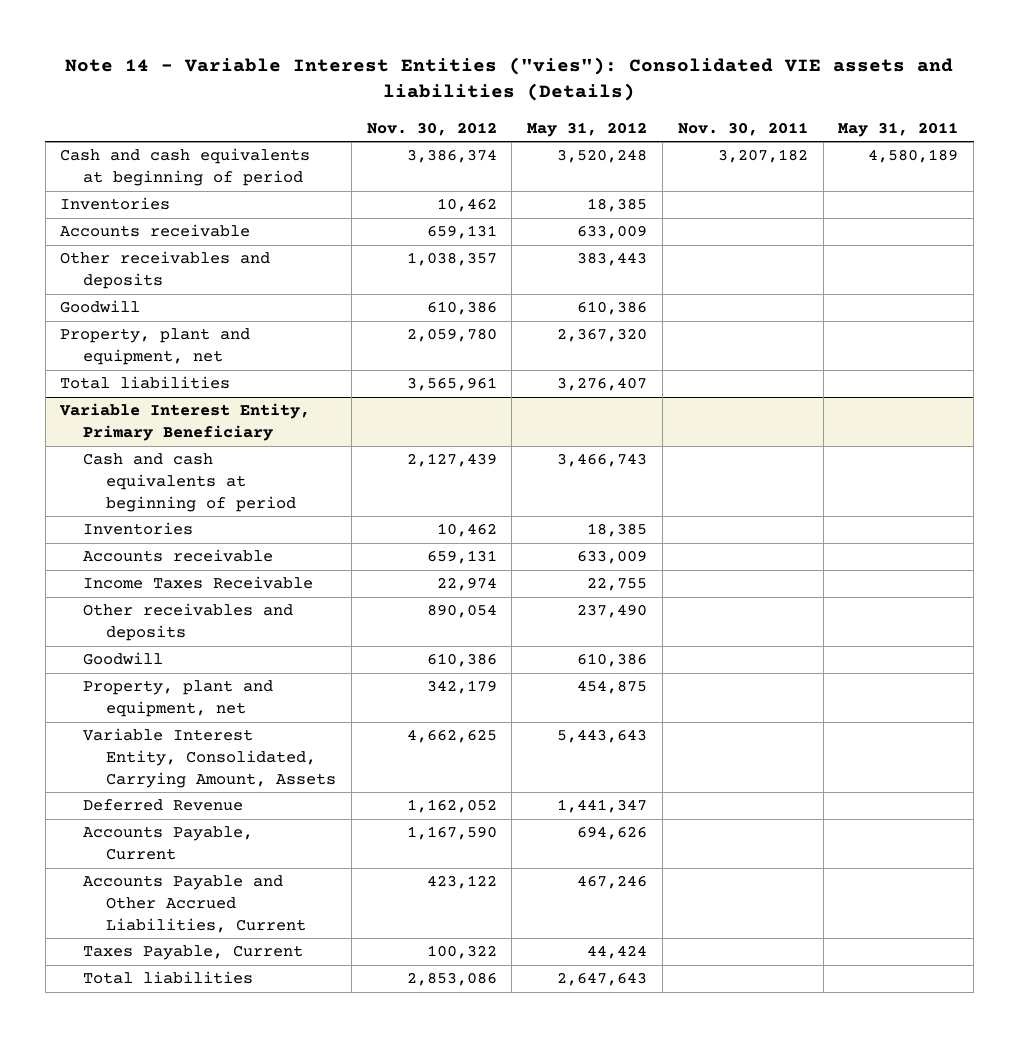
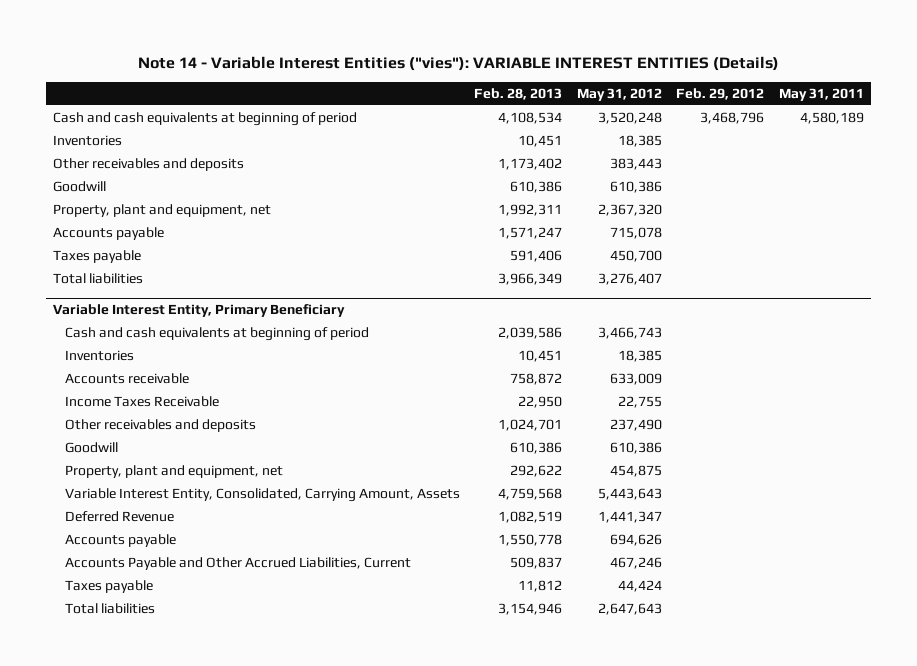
[65,57,954,102] Note 14 - Variable Interest Entities ("vies"): Consolidated VIE assets and liabilities (Details) -> [137,56,779,72] Note 14 - Variable Interest Entities ("vies"): VARIABLE INTEREST ENTITIES (Details)
[366,121,497,136] Nov. 30, 2012 -> none
[677,121,808,136] Nov. 30, 2011 -> none
none -> [474,88,563,101] Feb. 28, 2013
none -> [676,88,765,101] Feb. 29, 2012
[60,224,251,238] Accounts receivable -> none
none -> [53,226,165,240] Accounts payable
none -> [53,249,142,263] Taxes payable
[83,826,254,860] Accounts Payable, Current -> [64,533,176,547] Accounts payable
[83,945,304,961] Taxes Payable, Current -> [64,579,153,593] Taxes payable

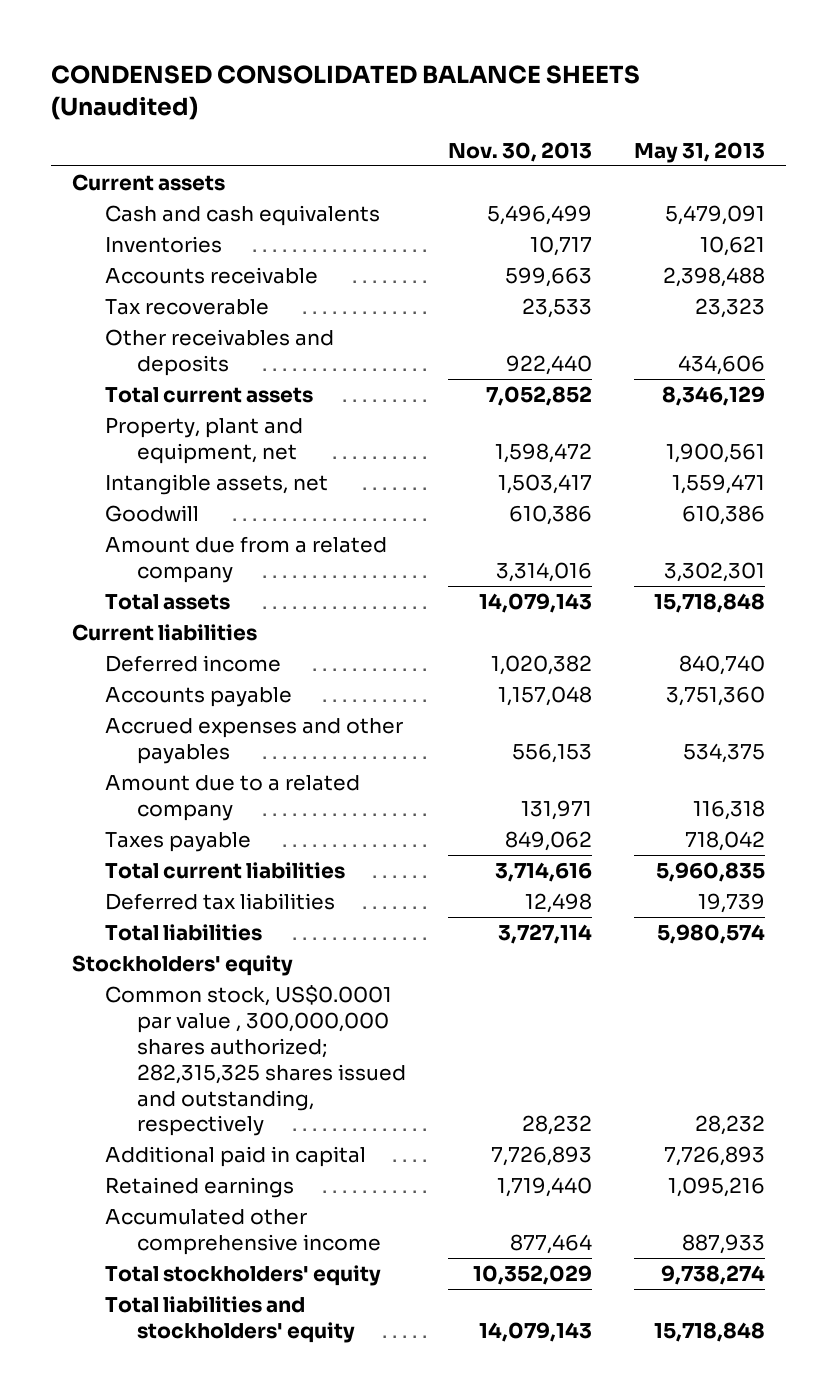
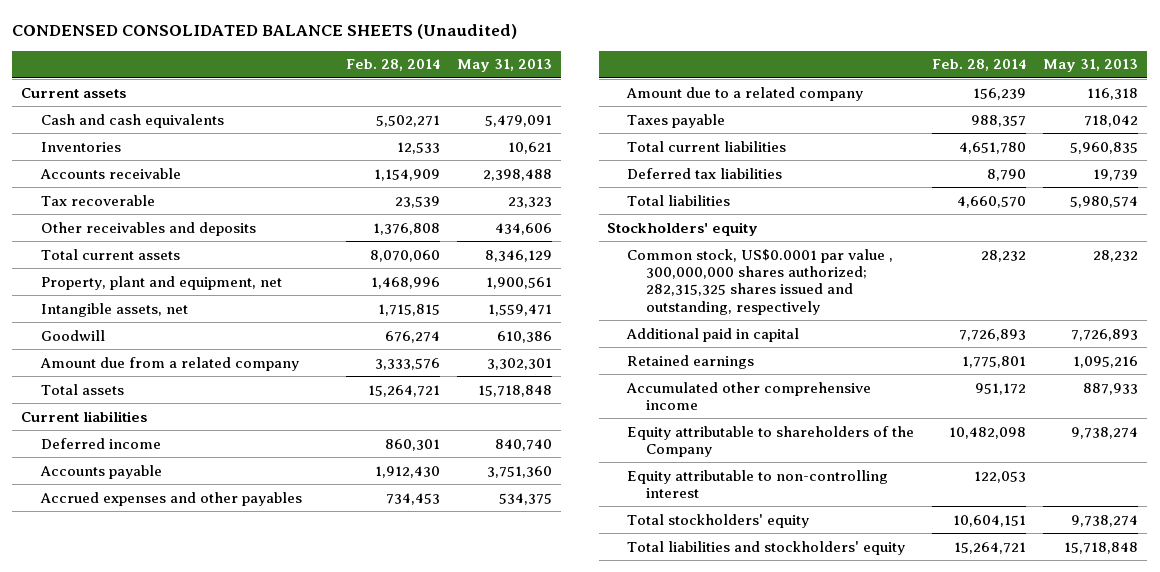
[448,141,593,162] Nov. 30, 2013 -> none
none -> [345,59,440,72] Feb. 28, 2014
none -> [626,425,914,457] Equity attributable to shareholders of the Company
none -> [626,469,888,498] Equity attributable to non-controlling interest

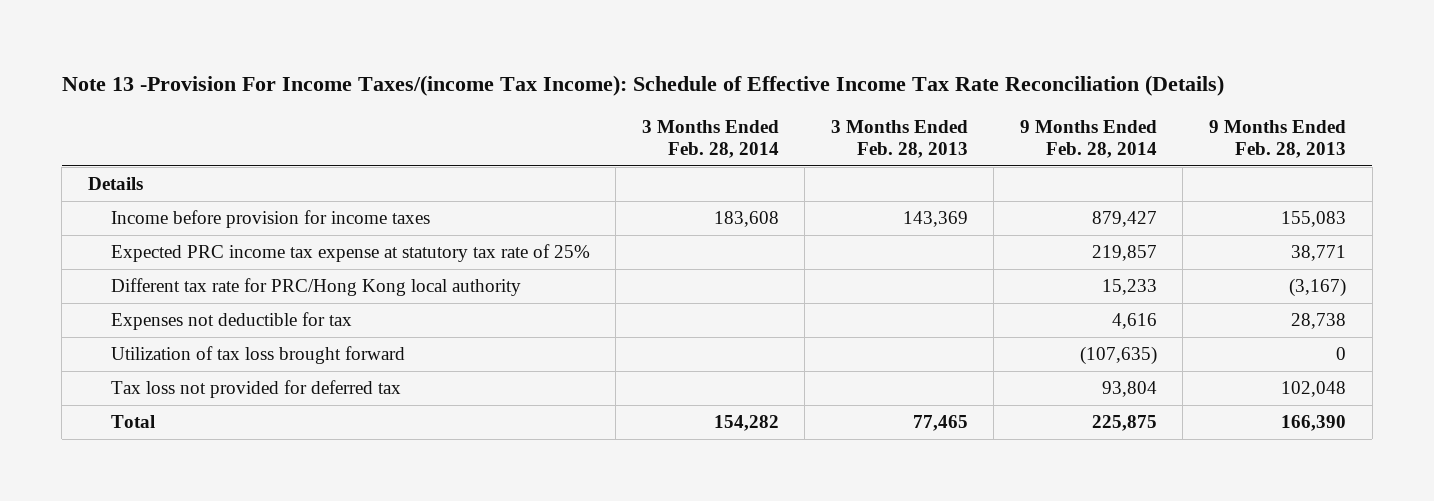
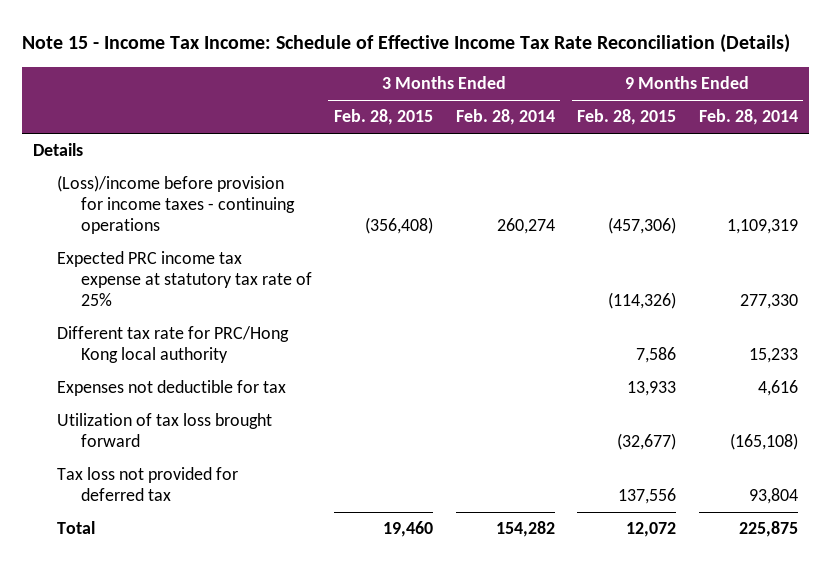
[61,75,1224,97] Note 13 -Provision For Income Taxes/(income Tax Income): Schedule of Effective Income Tax Rate Reconciliation (Details) -> [22,34,791,54] Note 15 - Income Tax Income: Schedule of Effective Income Tax Rate Reconciliation (Details)
[830,120,968,159] 3 Months Ended Feb. 28, 2013 -> none
[1209,120,1347,159] 9 Months Ended Feb. 28, 2013 -> none
none -> [334,109,434,126] Feb. 28, 2015
none -> [577,109,677,126] Feb. 28, 2015
[110,209,430,228] Income before provision for income taxes -> [56,175,295,235] (Loss)/income before provision for income taxes - continuing operations
[713,210,779,227] 183,608 -> [496,218,555,235] 260,274
[1091,210,1157,227] 879,427 -> [726,219,798,235] 1,109,319
[1091,244,1157,261] 219,857 -> [739,294,798,310] 277,330
[1079,345,1157,365] (107,635) -> [729,433,798,451] (165,108)

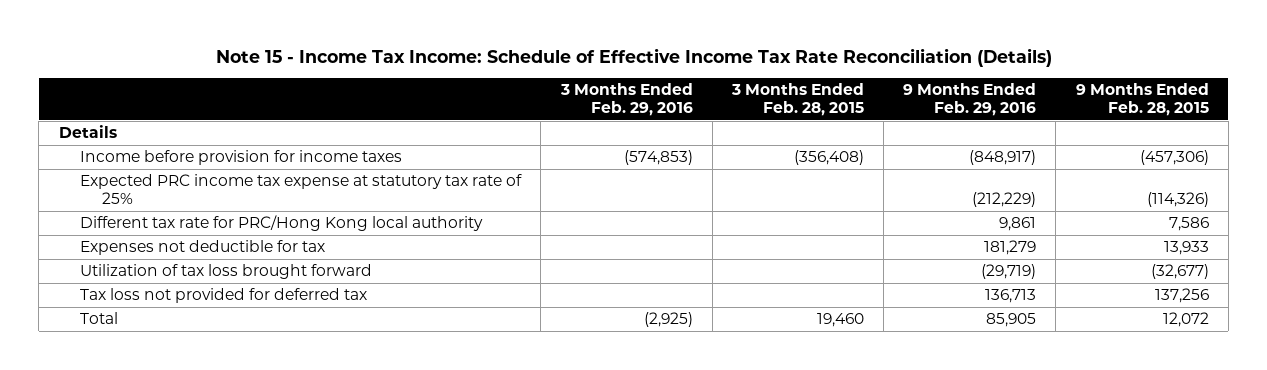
[455,109,555,126] Feb. 28, 2014 -> none
[698,109,798,126] Feb. 28, 2014 -> none
none -> [559,83,693,117] 3 Months Ended Feb. 29, 2016
none -> [903,83,1037,117] 9 Months Ended Feb. 29, 2016
[56,175,295,235] (Loss)/income before provision for income taxes - continuing operations -> [80,150,403,166] Income before provision for income taxes
[618,488,677,505] 137,556 -> [1154,288,1209,304] 137,256

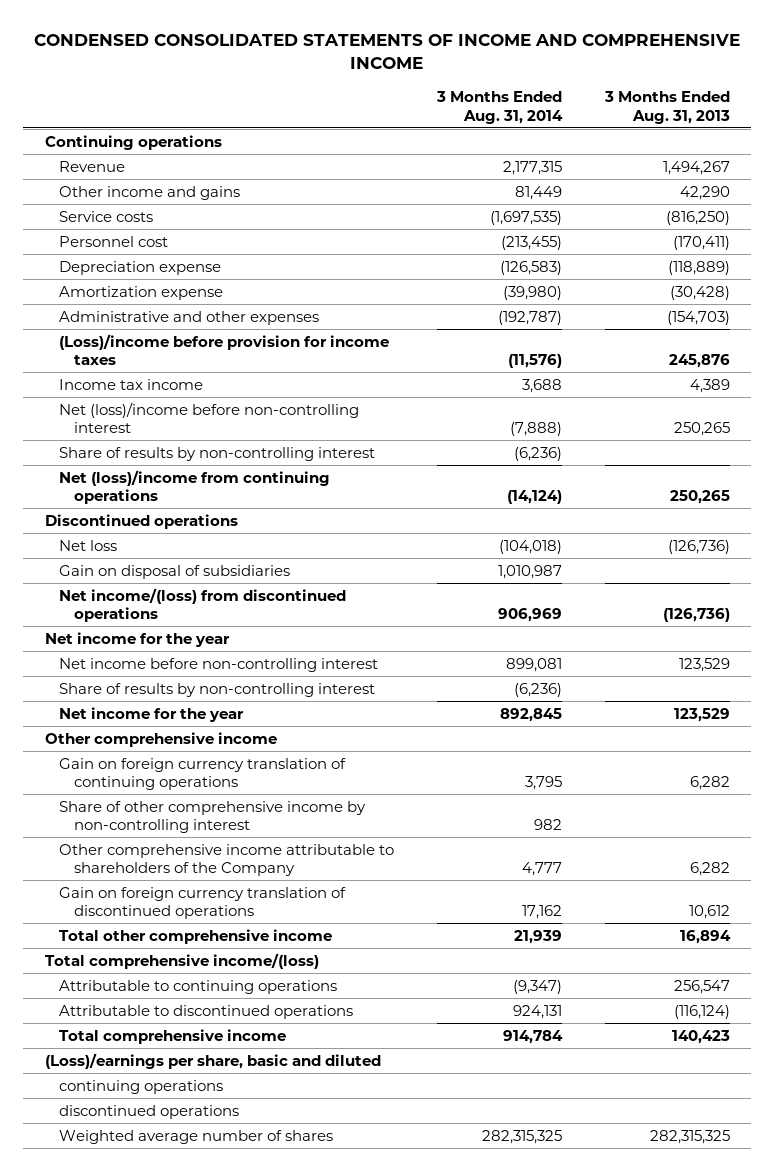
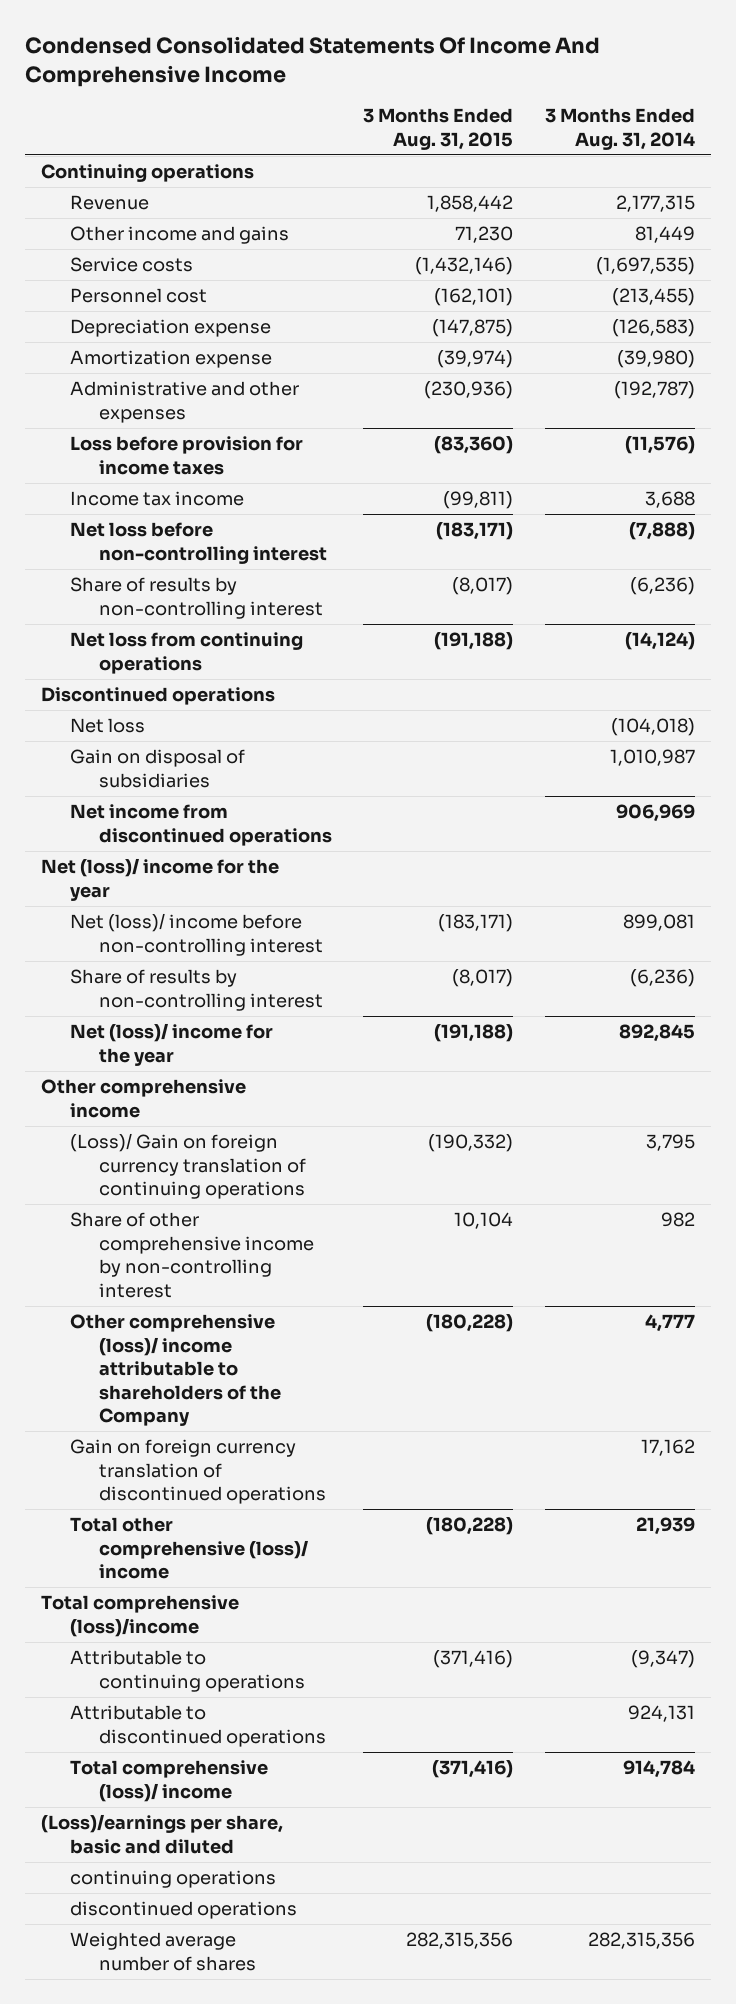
[34,34,741,70] CONDENSED CONSOLIDATED STATEMENTS OF INCOME AND COMPREHENSIVE INCOME -> [24,36,600,87] Condensed Consolidated Statements Of Income And Comprehensive Income
[604,91,731,124] 3 Months Ended Aug. 31, 2013 -> none
none -> [363,108,514,150] 3 Months Ended Aug. 31, 2015
[59,333,390,366] (Loss)/income before provision for income taxes -> [69,436,303,475] Loss before provision for income taxes
[59,401,360,434] Net (loss)/income before non-controlling interest -> [69,522,327,564] Net loss before non-controlling interest
[59,469,331,505] Net (loss)/income from continuing operations -> [69,632,303,674] Net loss from continuing operations
[59,587,347,623] Net income/(loss) from discontinued operations -> [69,804,332,846] Net income from discontinued operations
[44,631,230,647] Net income for the year -> [40,858,279,901] Net (loss)/ income for the year
[59,657,379,672] Net income before non-controlling interest -> [69,913,323,956] Net (loss)/ income before non-controlling interest
[59,706,245,722] Net income for the year -> [69,1023,273,1066] Net (loss)/ income for the year
[59,757,347,791] Gain on foreign currency translation of continuing operations -> [69,1133,306,1200] (Loss)/ Gain on foreign currency translation of continuing operations
[59,843,395,877] Other comprehensive income attributable to shareholders of the Company -> [69,1314,281,1427] Other comprehensive (loss)/ income attributable to shareholders of the Company
[59,928,333,944] Total other comprehensive income -> [69,1517,308,1580] Total other comprehensive (loss)/ income
[44,952,319,969] Total comprehensive income/(loss) -> [40,1595,239,1637] Total comprehensive (loss)/income
[59,1028,287,1044] Total comprehensive income -> [69,1760,268,1802] Total comprehensive (loss)/ income
[482,1129,563,1144] 282,315,325 -> [588,1932,696,1950] 282,315,356

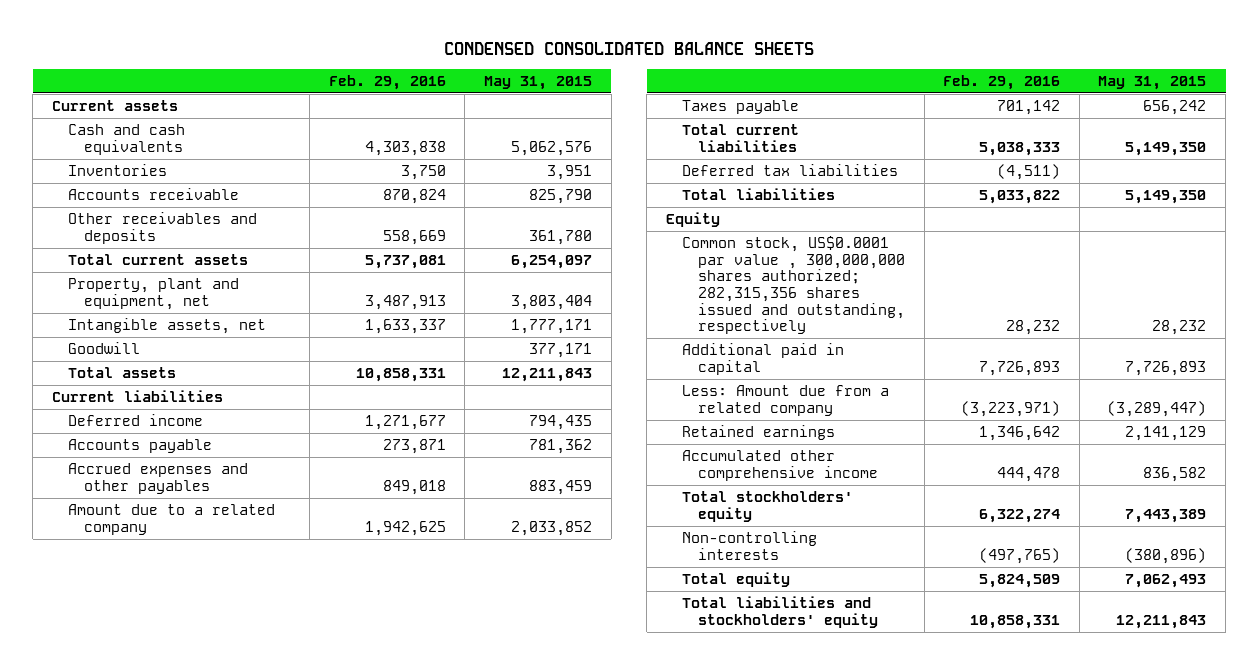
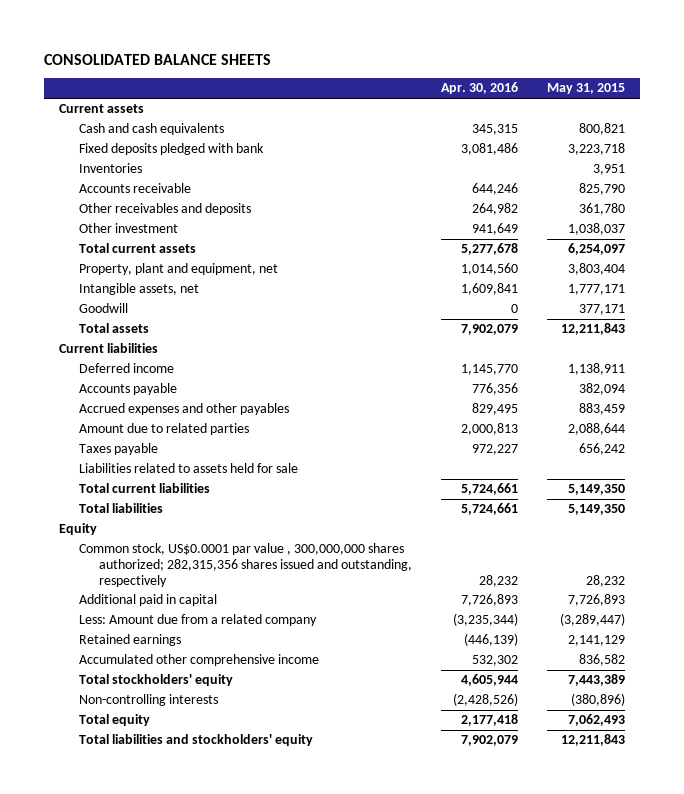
[444,41,815,55] CONDENSED CONSOLIDATED BALANCE SHEETS -> [43,53,271,65] CONSOLIDATED BALANCE SHEETS
[328,75,446,91] Feb. 29, 2016 -> none
none -> [440,82,518,95] Apr. 30, 2016
[511,140,593,156] 5,062,576 -> [578,123,625,136] 800,821
none -> [78,143,264,156] Fixed deposits pledged with bank
none -> [78,223,178,234] Other investment
[529,414,593,430] 794,435 -> [567,363,625,376] 1,138,911
[529,438,593,454] 781,362 -> [578,383,625,396] 382,094
[67,503,275,535] Amount due to a related company -> [78,423,249,436] Amount due to related parties
[511,520,593,536] 2,033,852 -> [567,423,625,436] 2,088,644
none -> [78,463,298,474] Liabilities related to assets held for sale
[682,163,899,176] Deferred tax liabilities -> none

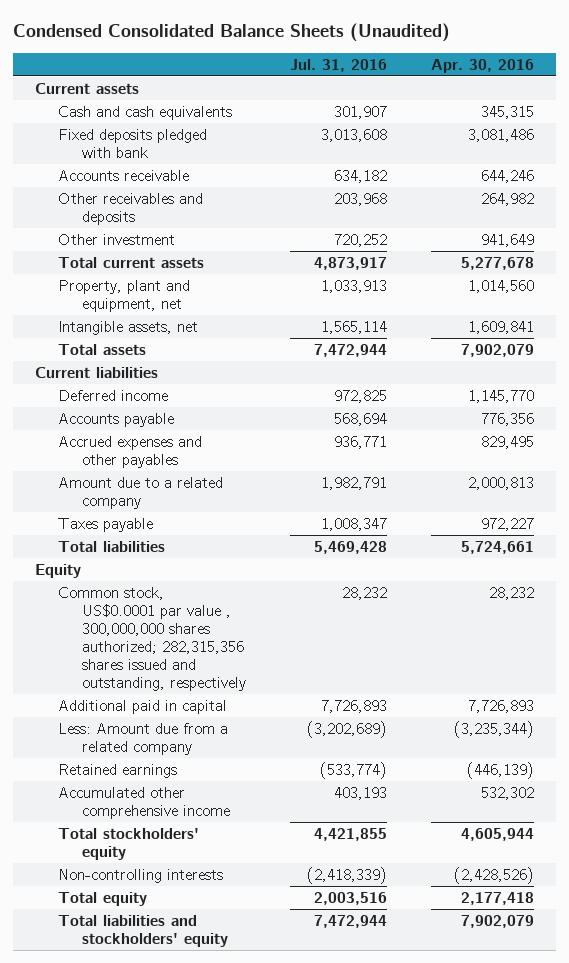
[43,53,271,65] CONSOLIDATED BALANCE SHEETS -> [12,23,450,43] Condensed Consolidated Balance Sheets (Unaudited)
[546,83,625,95] May 31, 2015 -> none
none -> [290,58,388,72] Jul. 31, 2016
[78,163,142,174] Inventories -> none
[78,303,128,314] Goodwill -> none
[78,423,249,436] Amount due to related parties -> [58,476,224,509] Amount due to a related company
[78,463,298,474] Liabilities related to assets held for sale -> none
[78,483,210,494] Total current liabilities -> none

